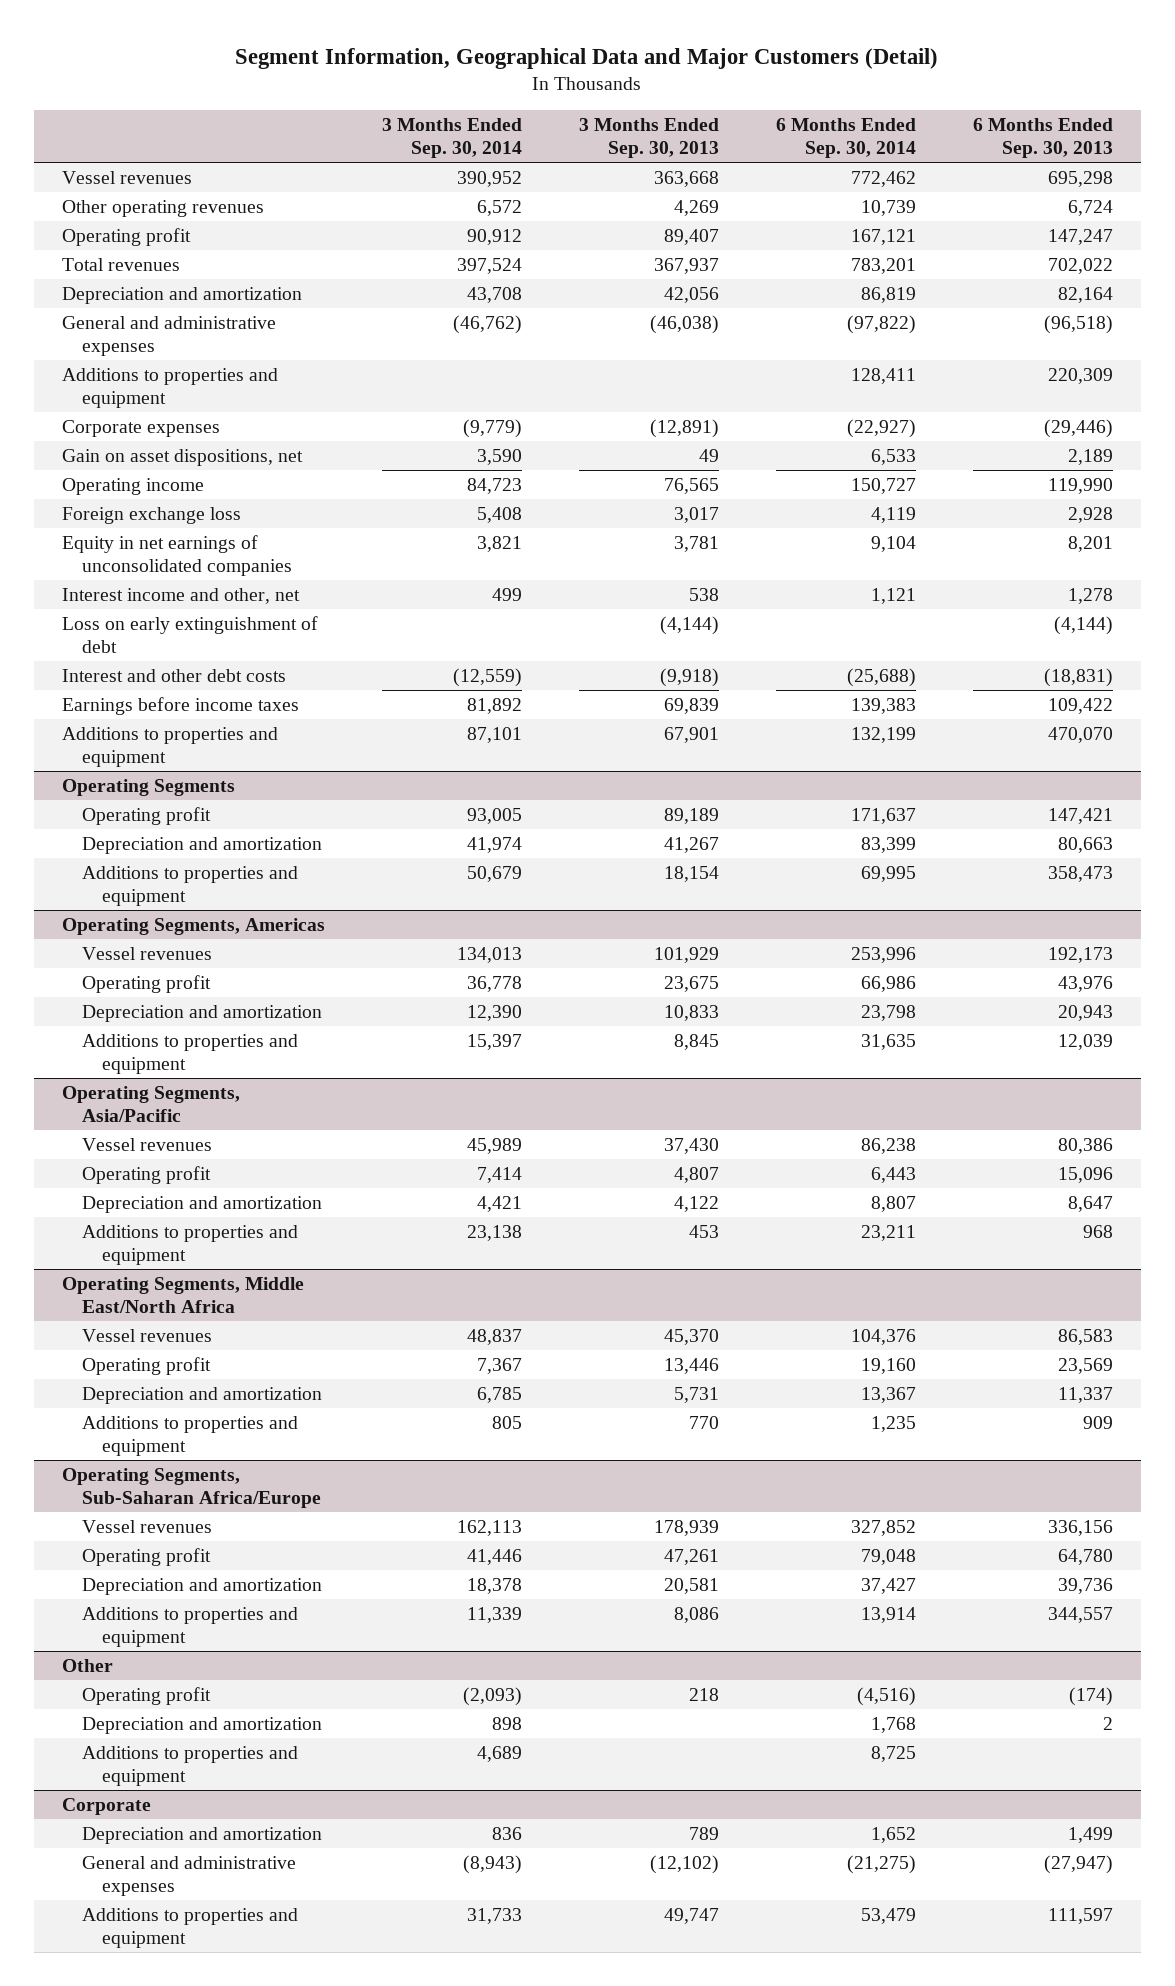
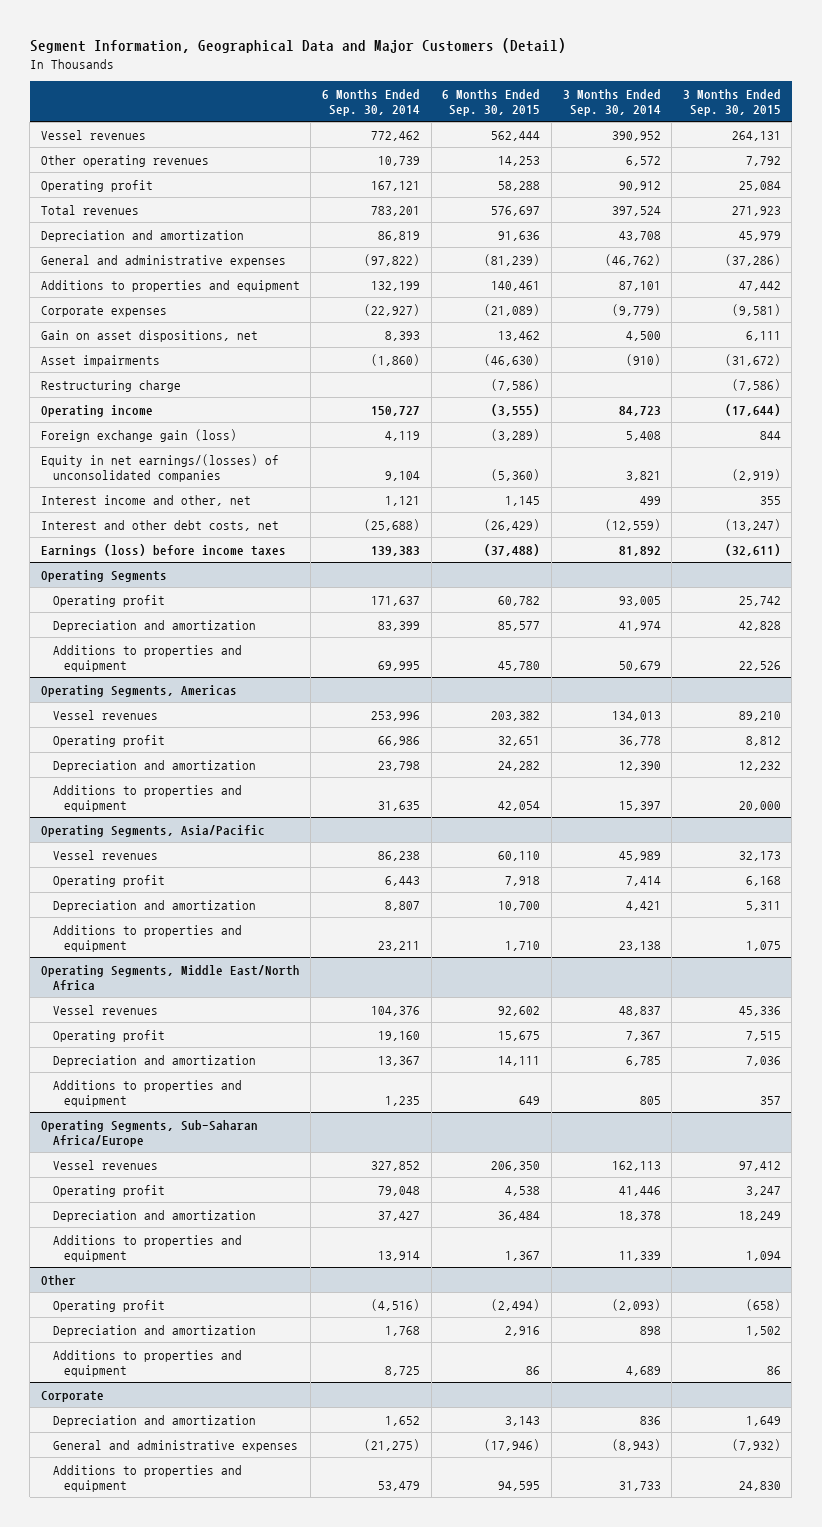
[578,117,719,159] 3 Months Ended Sep. 30, 2013 -> none
[972,117,1113,159] 6 Months Ended Sep. 30, 2013 -> none
none -> [442,88,541,117] 6 Months Ended Sep. 30, 2015
none -> [682,88,781,117] 3 Months Ended Sep. 30, 2015
[62,367,279,409] Additions to properties and equipment -> none
[62,726,279,768] Additions to properties and equipment -> [40,279,300,292] Additions to properties and equipment
[477,448,523,465] 3,590 -> [625,330,661,341] 4,500
[870,448,916,465] 6,533 -> [385,330,421,341] 8,393
none -> [40,354,160,367] Asset impairments
none -> [40,379,181,392] Restructuring charge
[62,506,242,524] Foreign exchange loss -> [40,428,237,442] Foreign exchange gain (loss)
[62,534,293,577] Equity in net earnings of unconsolidated companies -> [40,453,279,483] Equity in net earnings/(losses) of unconsolidated companies
[62,615,319,654] Loss on early extinguishment of debt -> none
[62,668,287,682] Interest and other debt costs -> [40,519,279,531] Interest and other debt costs, net
[62,696,300,715] Earnings before income taxes -> [40,543,286,557] Earnings (loss) before income taxes

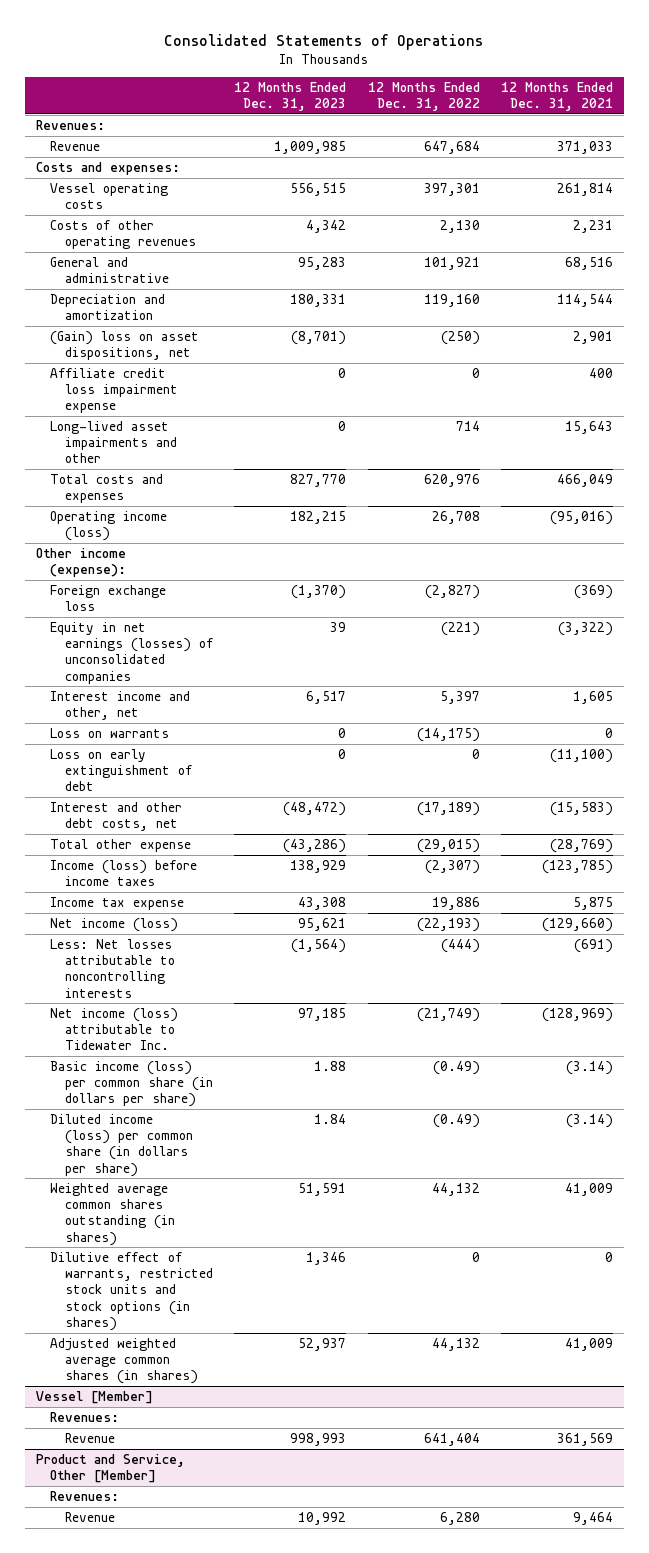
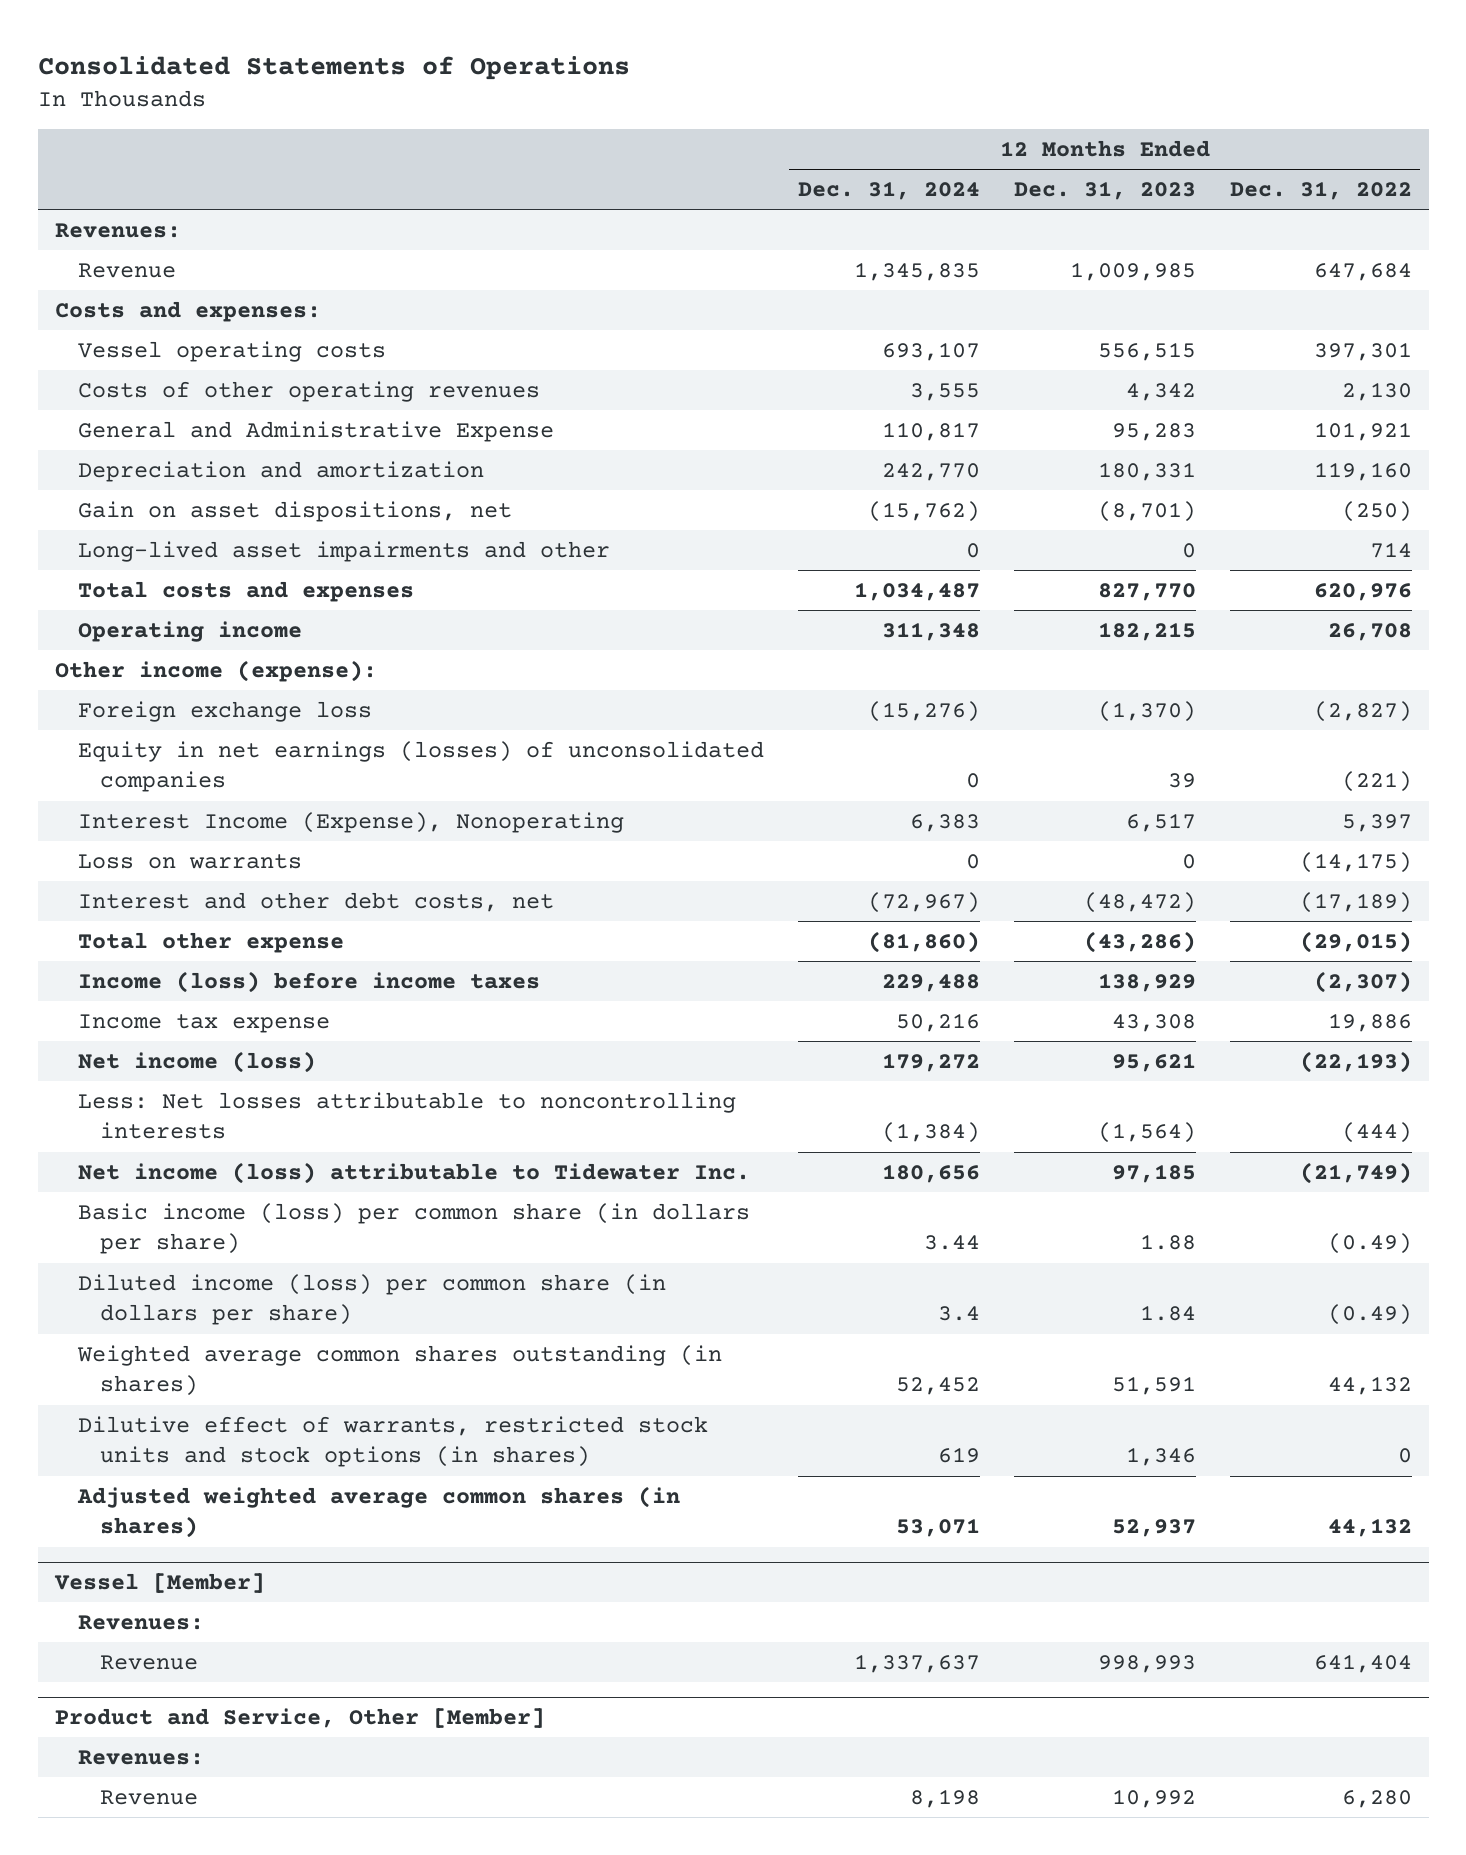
[501,81,614,112] 12 Months Ended Dec. 31, 2021 -> none
none -> [797,181,980,201] Dec. 31, 2024
[50,256,169,284] General and administrative -> [77,420,554,442] General and Administrative Expense
[50,367,178,414] Affiliate credit loss impairment expense -> none
[50,330,200,361] (Gain) loss on asset dispositions, net -> [77,500,512,522] Gain on asset dispositions, net
[50,510,168,542] Operating income (loss) -> [77,620,302,642] Operating income
[50,690,191,721] Interest income and other, net -> [77,811,624,833] Interest Income (Expense), Nonoperating
[50,748,192,792] Loss on early extinguishment of debt -> none

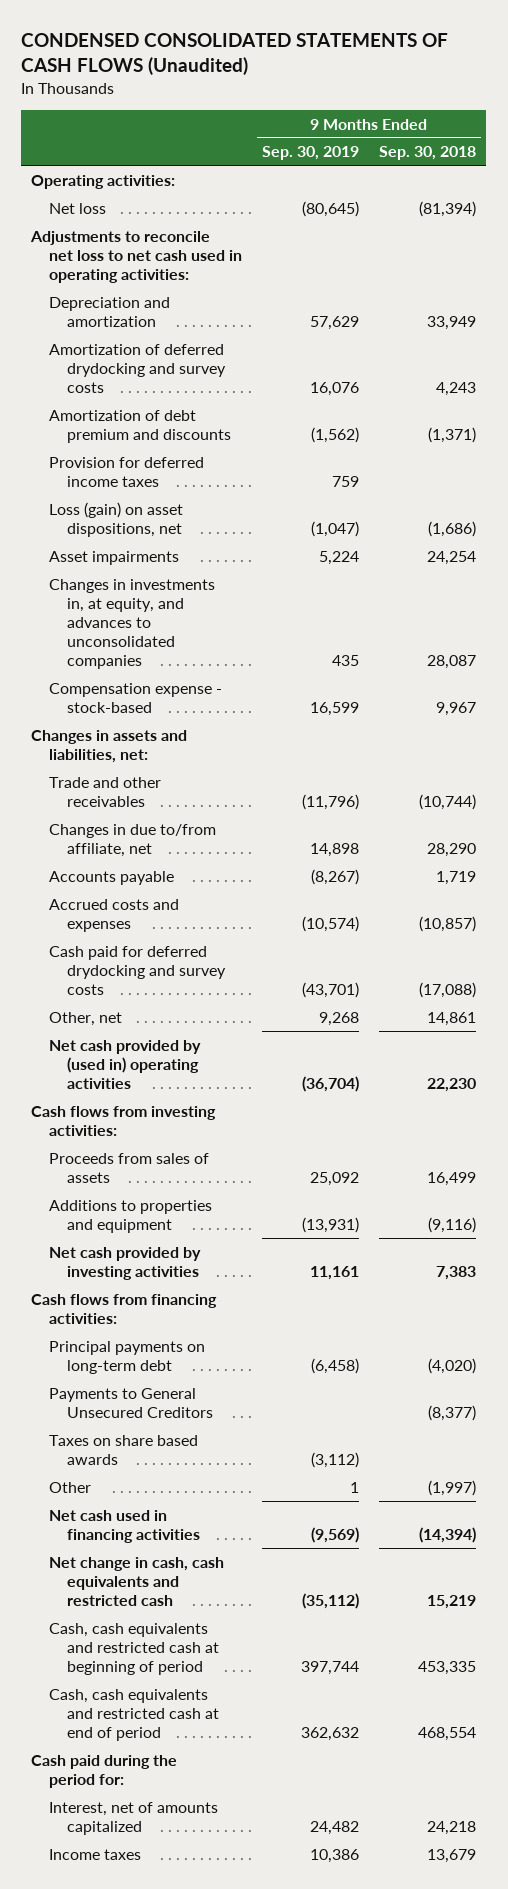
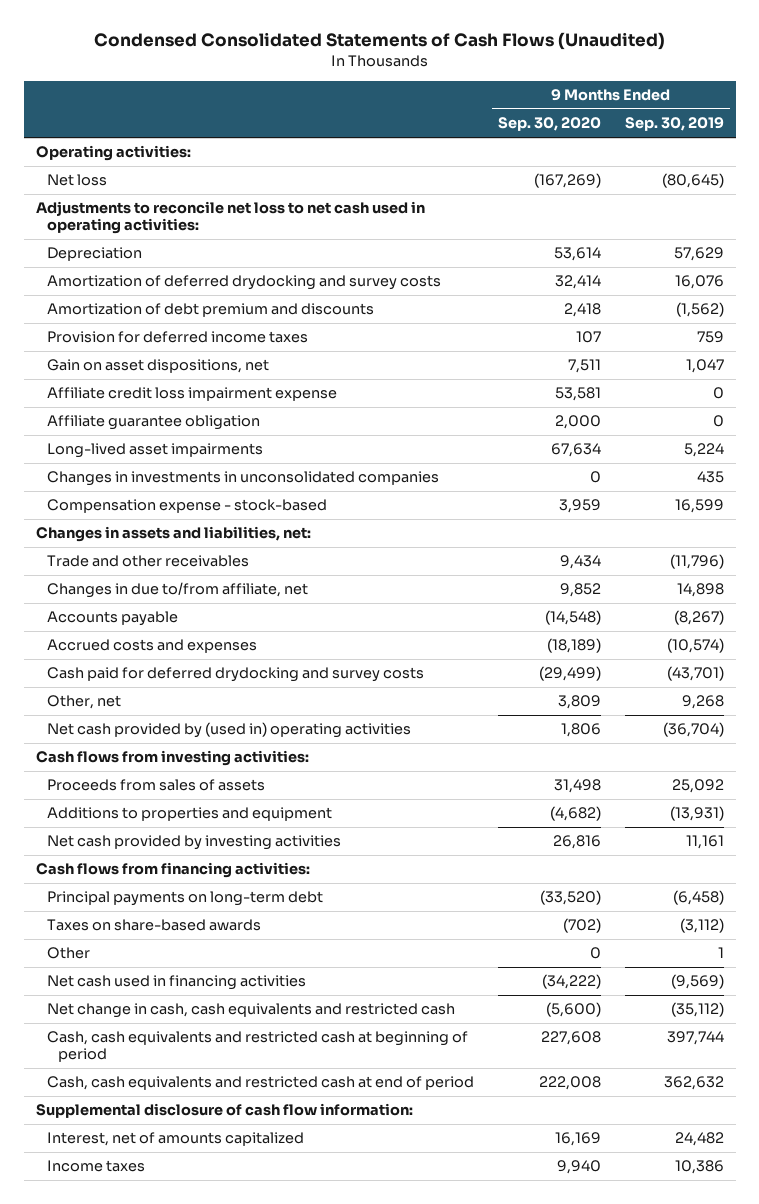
[21,32,449,75] CONDENSED CONSOLIDATED STATEMENTS OF CASH FLOWS (Unaudited) -> [93,32,665,51] Condensed Consolidated Statements of Cash Flows (Unaudited)
[379,146,477,161] Sep. 30, 2018 -> none
none -> [497,117,601,132] Sep. 30, 2020
[49,296,171,327] Depreciation and amortization -> [46,247,142,262] Depreciation
[49,501,184,537] Loss (gain) on asset dispositions, net -> [46,359,269,374] Gain on asset dispositions, net
[311,520,360,537] (1,047) -> [685,359,724,374] 1,047
none -> [46,387,337,402] Affiliate credit loss impairment expense
none -> [46,415,260,431] Affiliate guarantee obligation
[49,550,180,565] Asset impairments -> [46,443,263,459] Long-lived asset impairments
[49,578,216,670] Changes in investments in, at equity, and advances to unconsolidated companies -> [46,471,439,487] Changes in investments in unconsolidated companies
[49,1387,214,1418] Payments to General Unsecured Creditors -> none
[49,1434,199,1465] Taxes on share based awards -> [46,919,261,932] Taxes on share-based awards
[31,1754,178,1788] Cash paid during the period for: -> none
none -> [35,1103,413,1119] Supplemental disclosure of cash flow information:

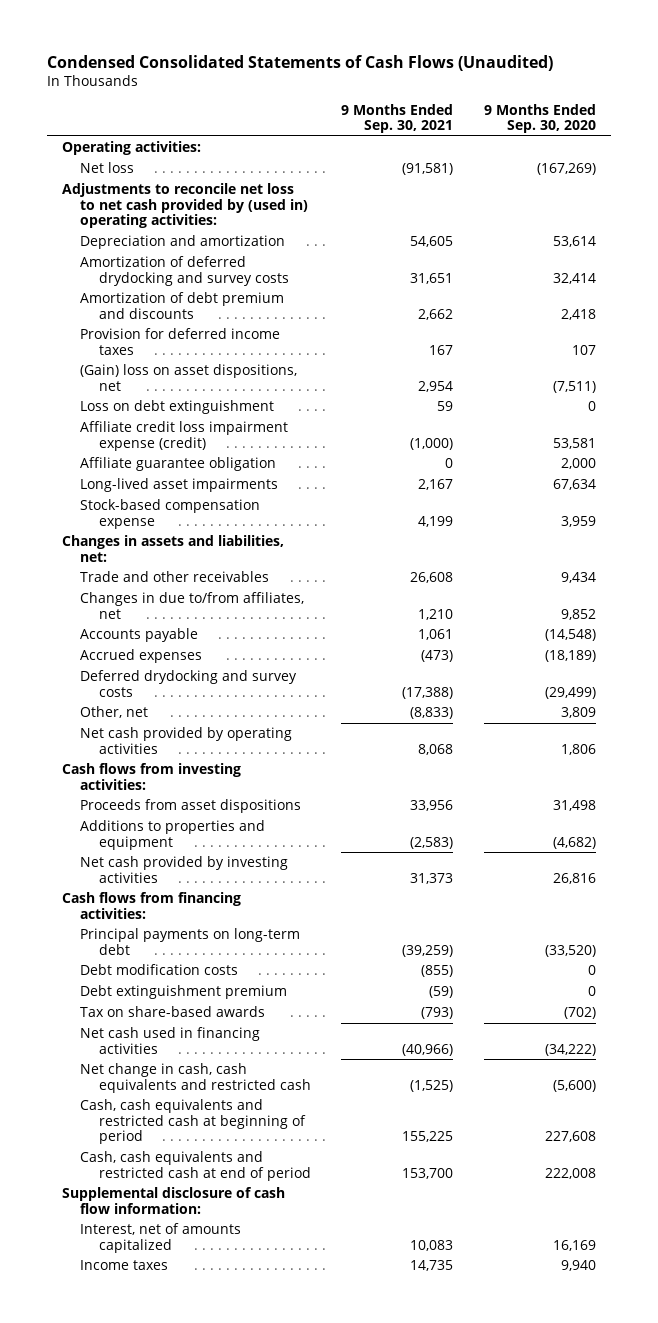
[624,117,724,132] Sep. 30, 2019 -> none
none -> [341,103,454,134] 9 Months Ended Sep. 30, 2021
[35,201,425,235] Adjustments to reconcile net loss to net cash used in operating activities: -> [62,183,309,229] Adjustments to reconcile net loss to net cash provided by (used in) operating activities:
[46,247,142,262] Depreciation -> [80,235,286,250] Depreciation and amortization
[46,359,269,374] Gain on asset dispositions, net -> [80,364,298,391] (Gain) loss on asset dispositions, net
[567,359,601,374] 7,511 -> [552,380,596,393] (7,511)
none -> [80,400,275,415] Loss on debt extinguishment
[46,387,337,402] Affiliate credit loss impairment expense -> [80,421,289,451] Affiliate credit loss impairment expense (credit)
[46,471,439,487] Changes in investments in unconsolidated companies -> none
[46,499,327,514] Compensation expense - stock-based -> [80,499,261,529] Stock-based compensation expense
[46,582,308,599] Changes in due to/from affiliate, net -> [80,592,305,619] Changes in due to/from affiliates, net
[46,639,257,654] Accrued costs and expenses -> [80,649,203,664] Accrued expenses
[46,667,424,683] Cash paid for deferred drydocking and survey costs -> [80,670,298,697] Deferred drydocking and survey costs
[46,722,411,739] Net cash provided by (used in) operating activities -> [80,727,293,754] Net cash provided by operating activities
[46,779,265,792] Proceeds from sales of assets -> [80,799,302,814] Proceeds from asset dispositions
[46,947,90,960] Other -> none
none -> [80,964,239,976] Debt modification costs
none -> [80,985,288,1000] Debt extinguishment premium
[46,919,261,932] Taxes on share-based awards -> [80,1006,266,1018] Tax on share-based awards

